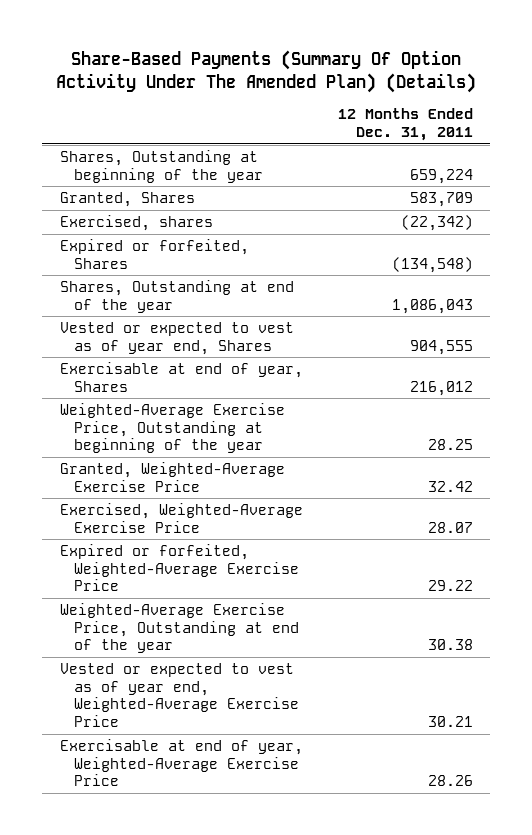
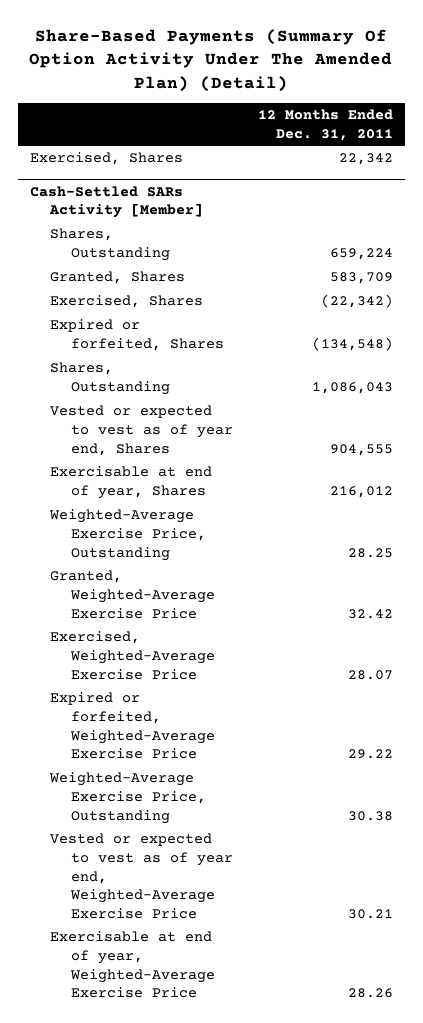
[56,49,477,93] Share-Based Payments (Summary Of Option Activity Under The Amended Plan) (Details) -> [29,29,393,92] Share-Based Payments (Summary Of Option Activity Under The Amended Plan) (Detail)
none -> [30,152,184,166] Exercised, Shares
none -> [30,185,204,219] Cash-Settled SARs Activity [Member]
[59,149,263,183] Shares, Outstanding at beginning of the year -> [50,228,170,261] Shares, Outstanding
[59,214,213,231] Exercised, shares -> [50,295,204,309] Exercised, Shares
[59,279,294,313] Shares, Outstanding at end of the year -> [50,362,170,395] Shares, Outstanding
[59,402,285,454] Weighted-Average Exercise Price, Outstanding at beginning of the year -> [49,509,206,561] Weighted-Average Exercise Price, Outstanding
[59,602,299,654] Weighted-Average Exercise Price, Outstanding at end of the year -> [49,772,206,824] Weighted-Average Exercise Price, Outstanding

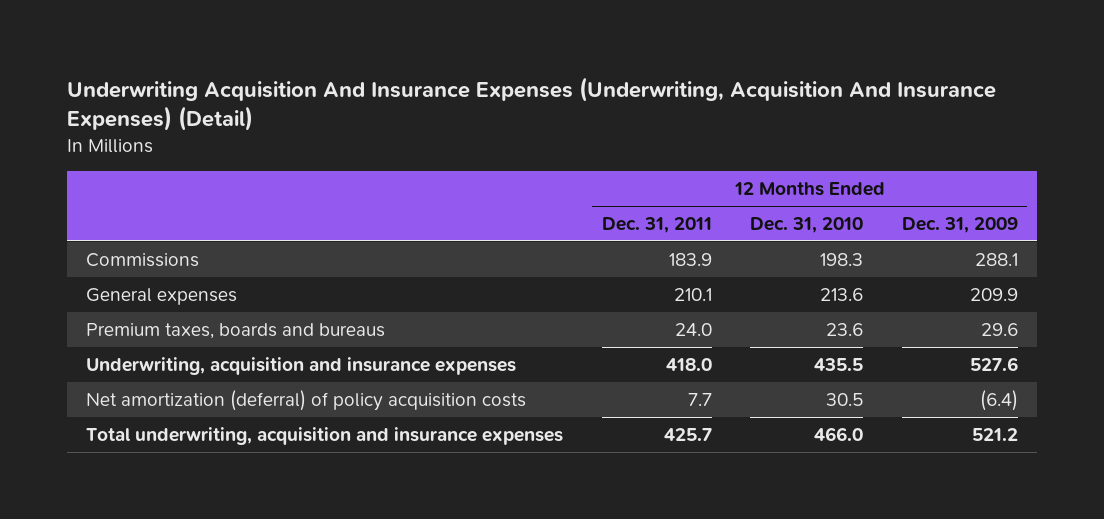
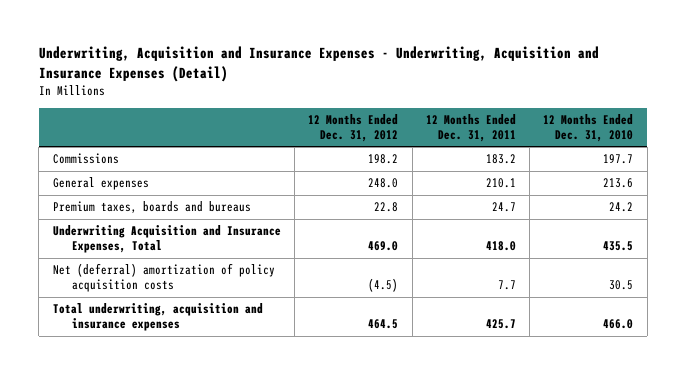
[66,76,996,132] Underwriting Acquisition And Insurance Expenses (Underwriting, Acquisition And Insurance Expenses) (Detail) -> [38,46,599,83] Underwriting, Acquisition and Insurance Expenses - Underwriting, Acquisition and Insurance Expenses (Detail)
[901,216,1018,233] Dec. 31, 2009 -> none
none -> [308,114,399,142] 12 Months Ended Dec. 31, 2012
[668,252,712,266] 183.9 -> [485,154,516,165] 183.2
[820,252,864,266] 198.3 -> [603,154,634,165] 197.7
[674,322,712,336] 24.0 -> [491,202,516,213] 24.7
[826,322,864,336] 23.6 -> [609,202,634,213] 24.2
[86,356,517,375] Underwriting, acquisition and insurance expenses -> [52,225,281,254] Underwriting Acquisition and Insurance Expenses, Total
[86,389,527,411] Net amortization (deferral) of policy acquisition costs -> [52,263,275,293] Net (deferral) amortization of policy acquisition costs

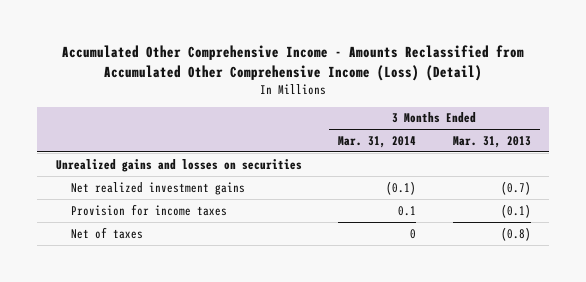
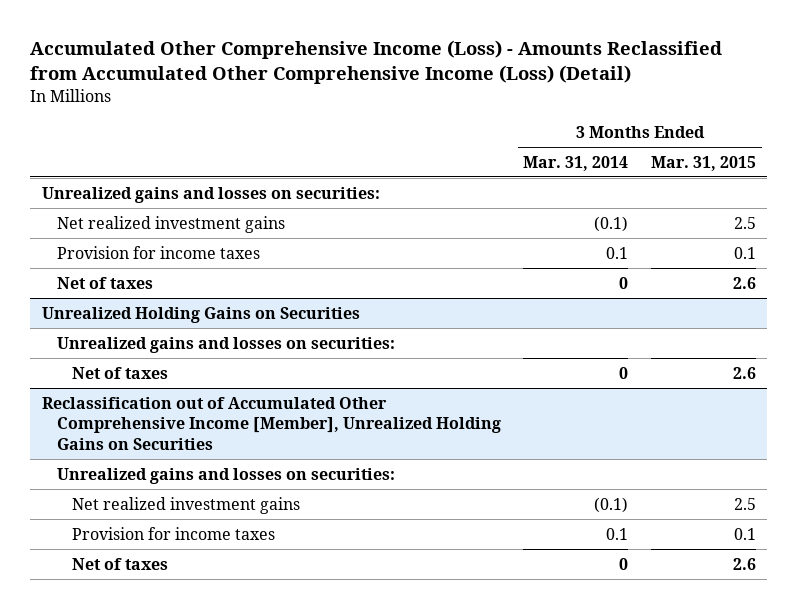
[62,45,525,81] Accumulated Other Comprehensive Income - Amounts Reclassified from Accumulated Other Comprehensive Income (Loss) (Detail) -> [30,40,723,85] Accumulated Other Comprehensive Income (Loss) - Amounts Reclassified from Accumulated Other Comprehensive Income (Loss) (Detail)
[452,136,531,149] Mar. 31, 2013 -> none
none -> [650,155,756,171] Mar. 31, 2015
[55,158,302,172] Unrealized gains and losses on securities -> [41,186,380,203] Unrealized gains and losses on securities:
none -> [41,306,360,323] Unrealized Holding Gains on Securities
none -> [56,336,395,353] Unrealized gains and losses on securities:
none -> [71,366,168,379] Net of taxes
none -> [41,396,501,451] Reclassification out of Accumulated Other Comprehensive Income [Member], Unrealized Holding Gains on Securities
none -> [56,467,395,484] Unrealized gains and losses on securities:
none -> [71,496,300,514] Net realized investment gains
none -> [71,526,275,540] Provision for income taxes
none -> [71,557,168,570] Net of taxes

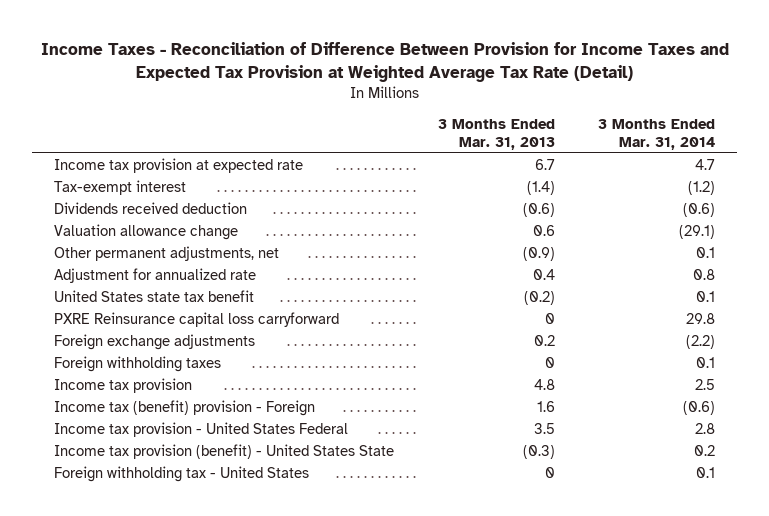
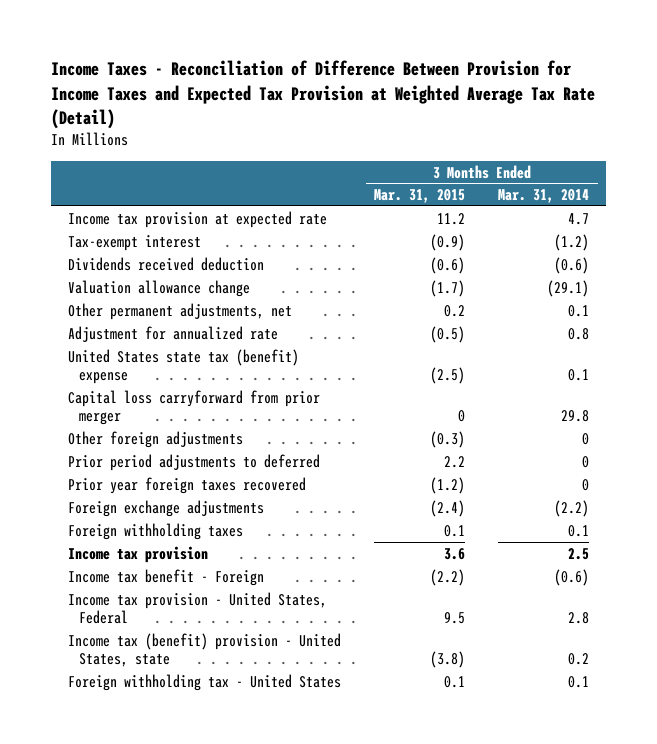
[437,118,555,150] 3 Months Ended Mar. 31, 2013 -> none
none -> [374,189,466,204] Mar. 31, 2015
[53,290,254,303] United States state tax benefit -> [67,348,299,385] United States state tax (benefit) expense
[53,312,339,328] PXRE Reinsurance capital loss carryforward -> [67,389,320,426] Capital loss carryforward from prior merger
none -> [67,430,243,448] Other foreign adjustments
none -> [67,453,320,471] Prior period adjustments to deferred
none -> [67,476,306,494] Prior year foreign taxes recovered
[53,400,315,417] Income tax (benefit) provision - Foreign -> [67,568,264,586] Income tax benefit - Foreign
[53,422,348,438] Income tax provision - United States Federal -> [67,591,327,625] Income tax provision - United States, Federal
[53,444,394,460] Income tax provision (benefit) - United States State -> [67,632,341,668] Income tax (benefit) provision - United States, state

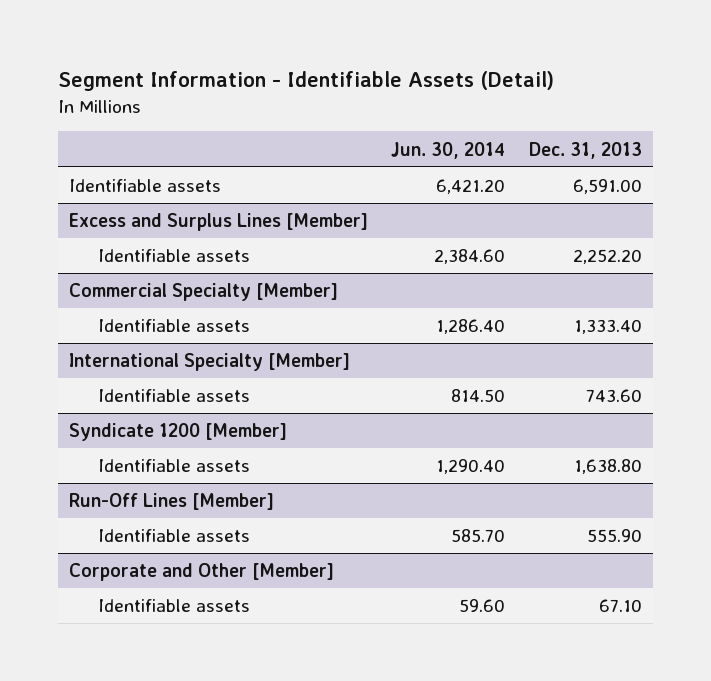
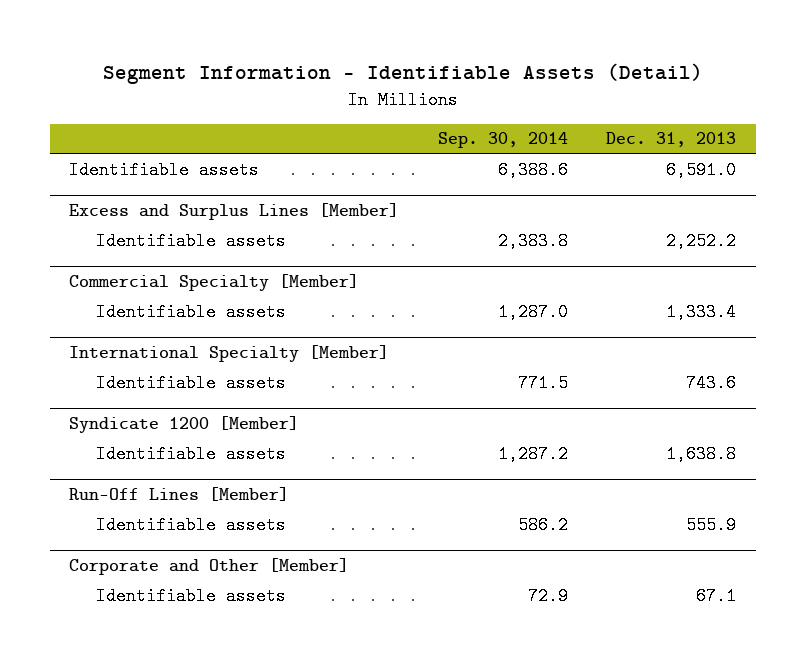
[391,141,506,159] Jun. 30, 2014 -> none
none -> [437,132,568,149] Sep. 30, 2014
[572,179,642,195] 6,591.00 -> [666,160,737,179] 6,591.0
[572,249,642,265] 2,252.20 -> [666,231,737,250] 2,252.2
[573,319,642,335] 1,333.40 -> [666,302,737,321] 1,333.4
[585,389,642,403] 743.60 -> [686,373,737,392] 743.6
[573,459,642,475] 1,638.80 -> [666,444,737,463] 1,638.8
[586,529,642,543] 555.90 -> [686,515,737,534] 555.9
[598,599,642,613] 67.10 -> [696,586,737,605] 67.1

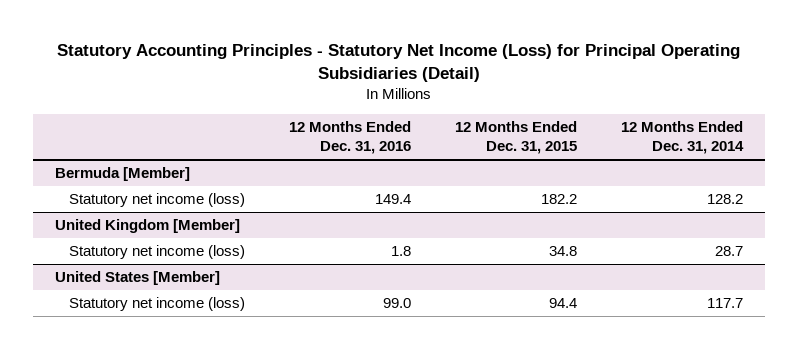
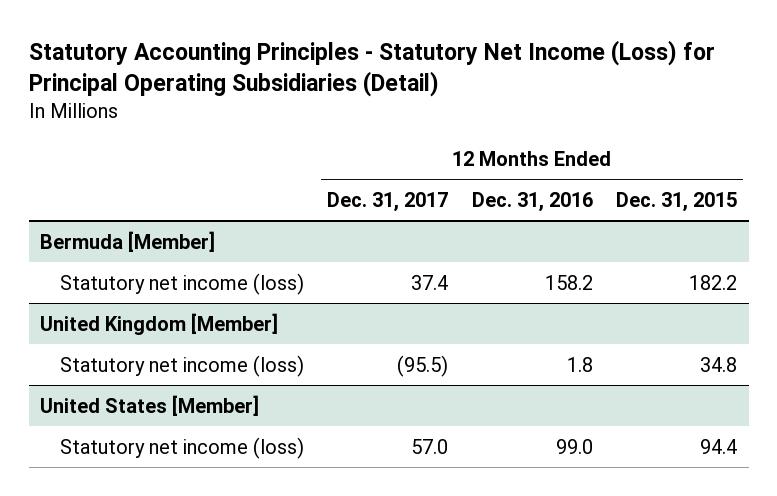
[621,121,745,155] 12 Months Ended Dec. 31, 2014 -> none
none -> [327,191,449,212] Dec. 31, 2017
[375,193,412,204] 149.4 -> [544,274,593,290] 158.2

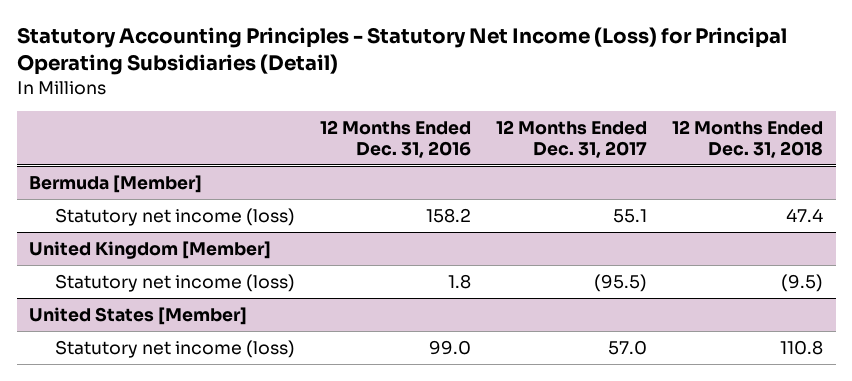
[615,191,737,212] Dec. 31, 2015 -> none
none -> [671,119,823,158] 12 Months Ended Dec. 31, 2018
[411,274,449,290] 37.4 -> [612,208,647,223] 55.1

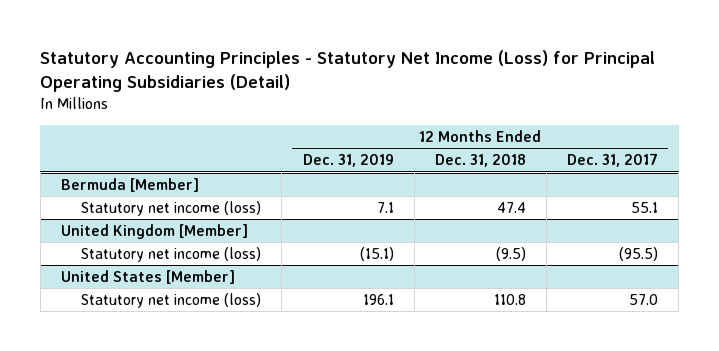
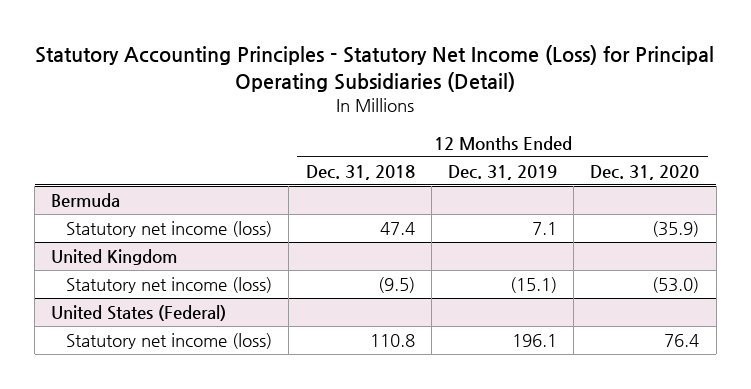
[567,153,659,168] Dec. 31, 2017 -> none
none -> [590,164,700,180] Dec. 31, 2020
[60,178,199,193] Bermuda [Member] -> [51,193,121,208] Bermuda
[60,224,248,240] United Kingdom [Member] -> [51,249,178,266] United Kingdom
[60,270,235,285] United States [Member] -> [51,305,227,322] United States (Federal)

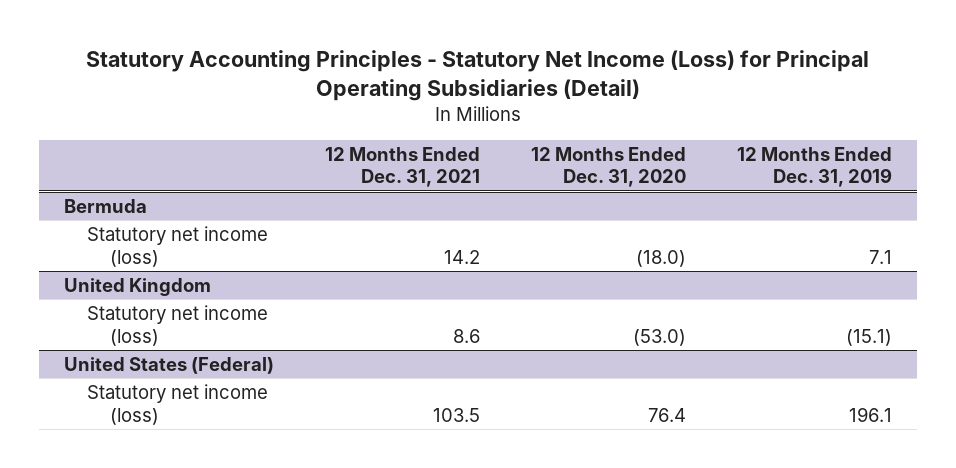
[305,164,415,180] Dec. 31, 2018 -> none
none -> [324,146,480,188] 12 Months Ended Dec. 31, 2021
[652,221,700,238] (35.9) -> [635,249,686,267] (18.0)

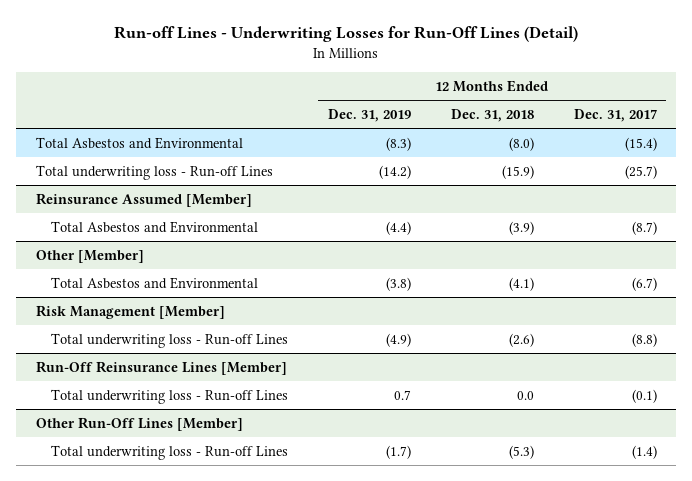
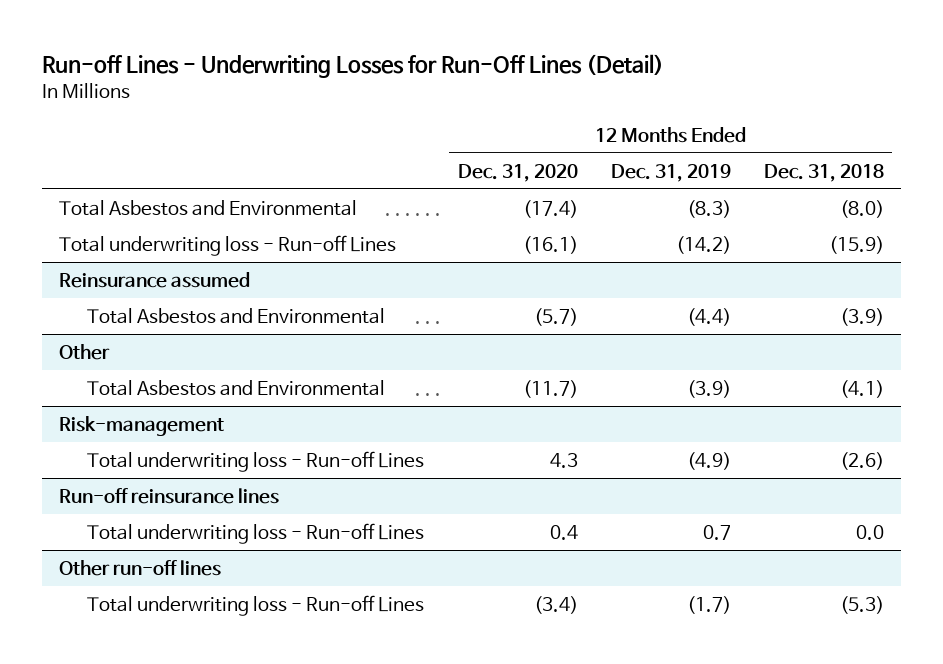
[573,108,657,122] Dec. 31, 2017 -> none
none -> [457,163,578,182] Dec. 31, 2020
[35,192,252,207] Reinsurance Assumed [Member] -> [59,271,251,288] Reinsurance assumed
[35,249,144,263] Other [Member] -> [59,343,111,360] Other
[385,276,411,291] (3.8) -> [686,379,731,398] (3.9)
[35,304,225,319] Risk Management [Member] -> [59,415,225,436] Risk-management
[35,360,287,375] Run-Off Reinsurance Lines [Member] -> [59,487,280,504] Run-off reinsurance lines
[35,416,243,431] Other Run-Off Lines [Member] -> [59,559,222,576] Other run-off lines

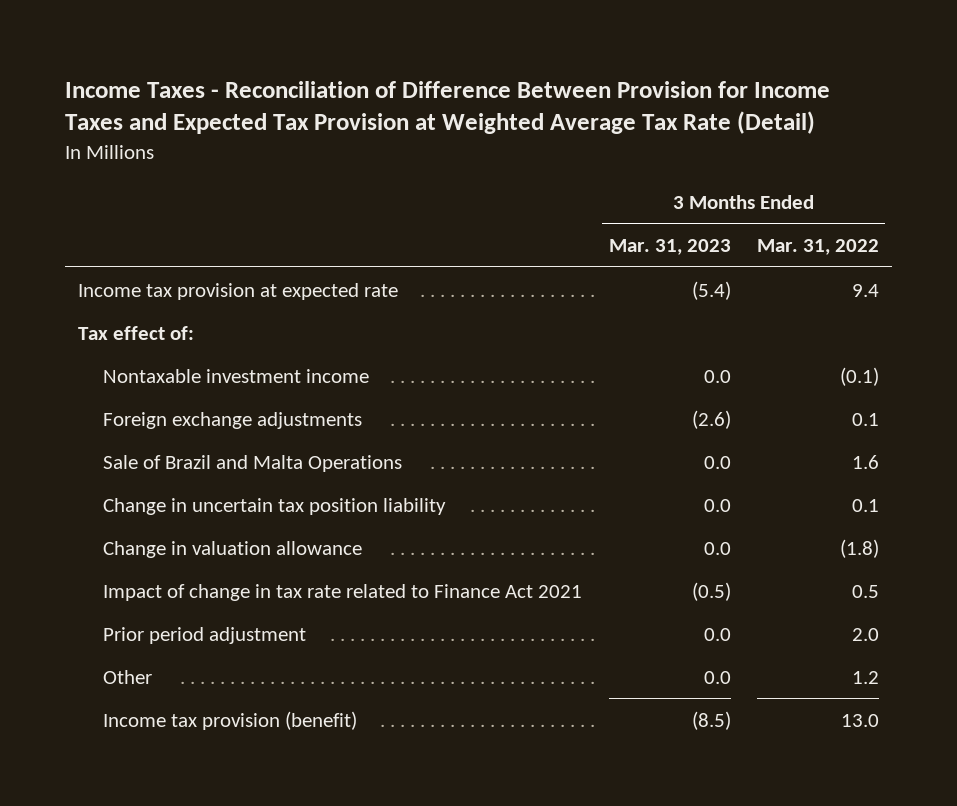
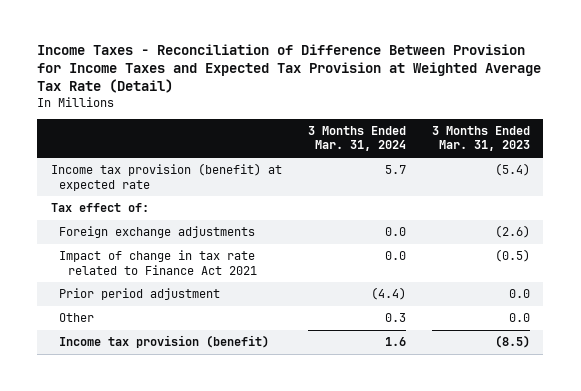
[756,238,879,255] Mar. 31, 2022 -> none
none -> [307,125,406,152] 3 Months Ended Mar. 31, 2024
[78,282,399,300] Income tax provision at expected rate -> [50,163,282,191] Income tax provision (benefit) at expected rate
[103,368,370,383] Nontaxable investment income -> none
[103,454,403,472] Sale of Brazil and Malta Operations -> none
[103,497,447,515] Change in uncertain tax position liability -> none
[103,540,363,558] Change in valuation allowance -> none

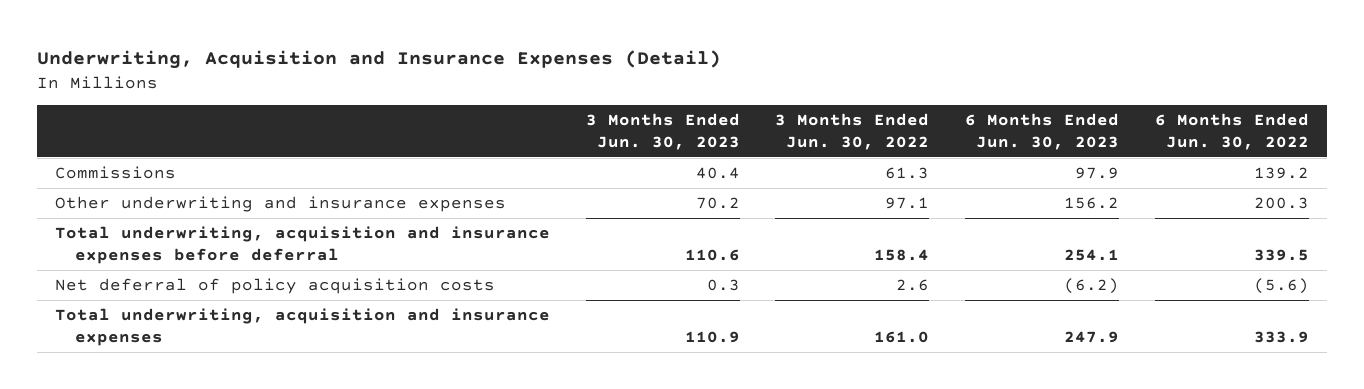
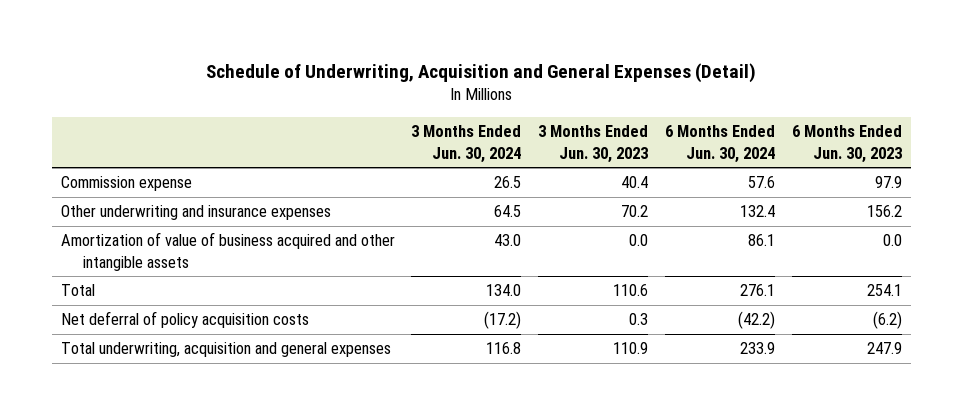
[37,50,722,70] Underwriting, Acquisition and Insurance Expenses (Detail) -> [206,62,757,83] Schedule of Underwriting, Acquisition and General Expenses (Detail)
[775,112,930,151] 3 Months Ended Jun. 30, 2022 -> none
[1154,112,1309,151] 6 Months Ended Jun. 30, 2022 -> none
none -> [411,125,522,163] 3 Months Ended Jun. 30, 2024
none -> [665,125,776,163] 6 Months Ended Jun. 30, 2024
[54,166,176,180] Commissions -> [60,176,192,192] Commission expense
none -> [60,232,395,271] Amortization of value of business acquired and other intangible assets
[54,226,550,265] Total underwriting, acquisition and insurance expenses before deferral -> [60,284,95,297] Total
[54,308,550,347] Total underwriting, acquisition and insurance expenses -> [60,342,391,358] Total underwriting, acquisition and general expenses

